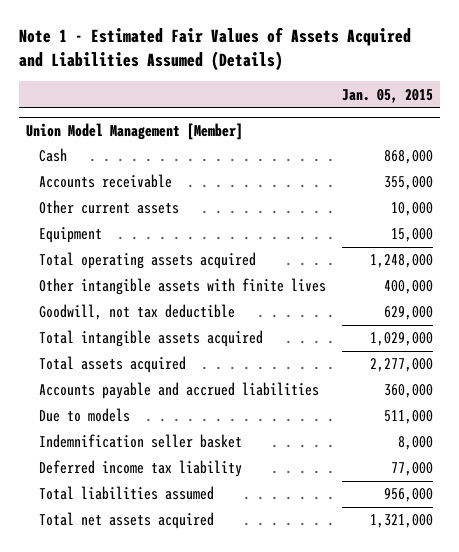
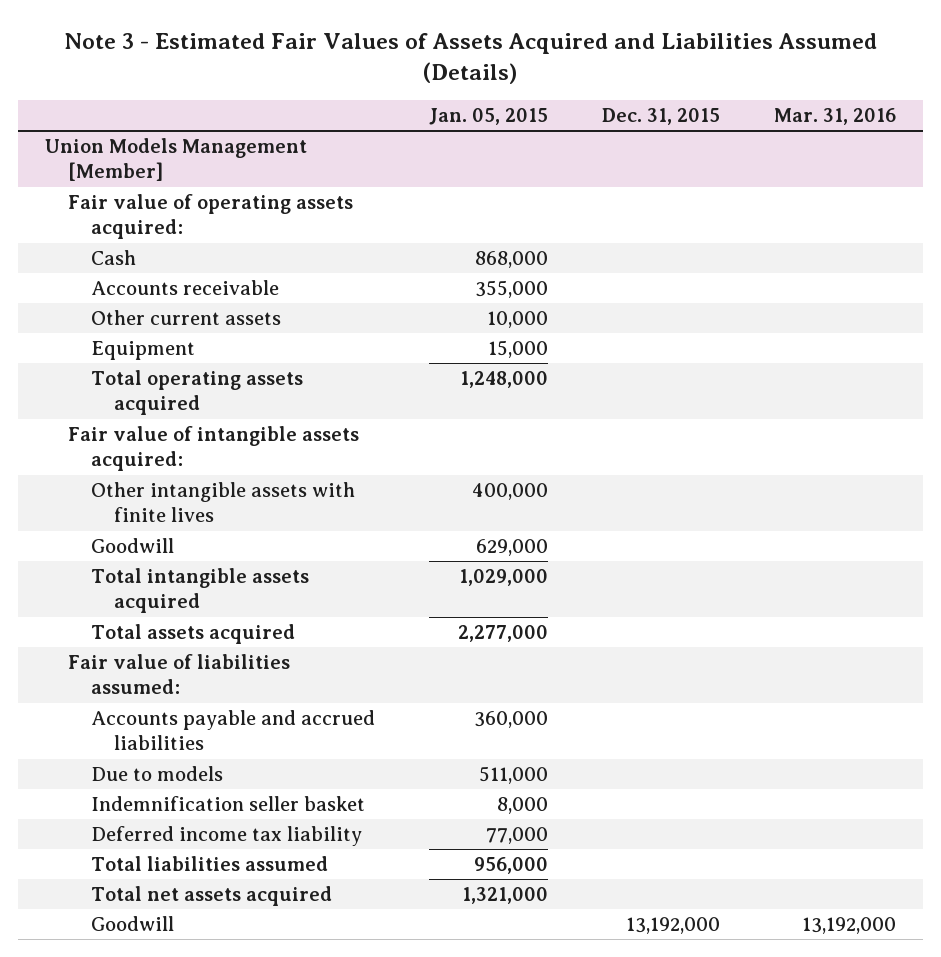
[18,27,411,72] Note 1 - Estimated Fair Values of Assets Acquired and Liabilities Assumed (Details) -> [64,32,878,84] Note 3 - Estimated Fair Values of Assets Acquired and Liabilities Assumed (Details)
none -> [601,108,720,126] Dec. 31, 2015
none -> [773,108,896,126] Mar. 31, 2016
[26,122,244,140] Union Model Management [Member] -> [44,138,307,182] Union Models Management [Member]
none -> [67,194,353,240] Fair value of operating assets acquired:
none -> [67,426,359,472] Fair value of intangible assets acquired:
[39,304,236,321] Goodwill, not tax deductible -> [90,538,174,554] Goodwill
none -> [67,654,290,695] Fair value of liabilities assumed:
none -> [90,916,174,932] Goodwill

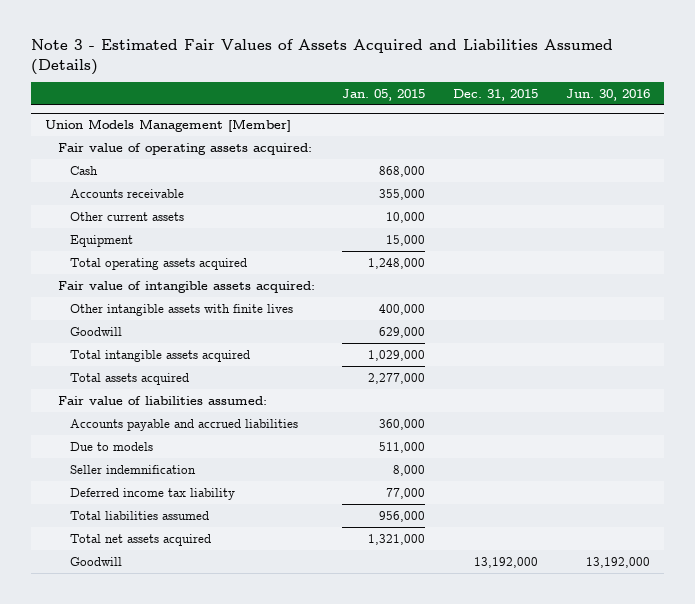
[773,108,896,126] Mar. 31, 2016 -> none
none -> [566,88,651,101] Jun. 30, 2016
[90,796,365,812] Indemnification seller basket -> [70,464,197,474] Seller indemnification

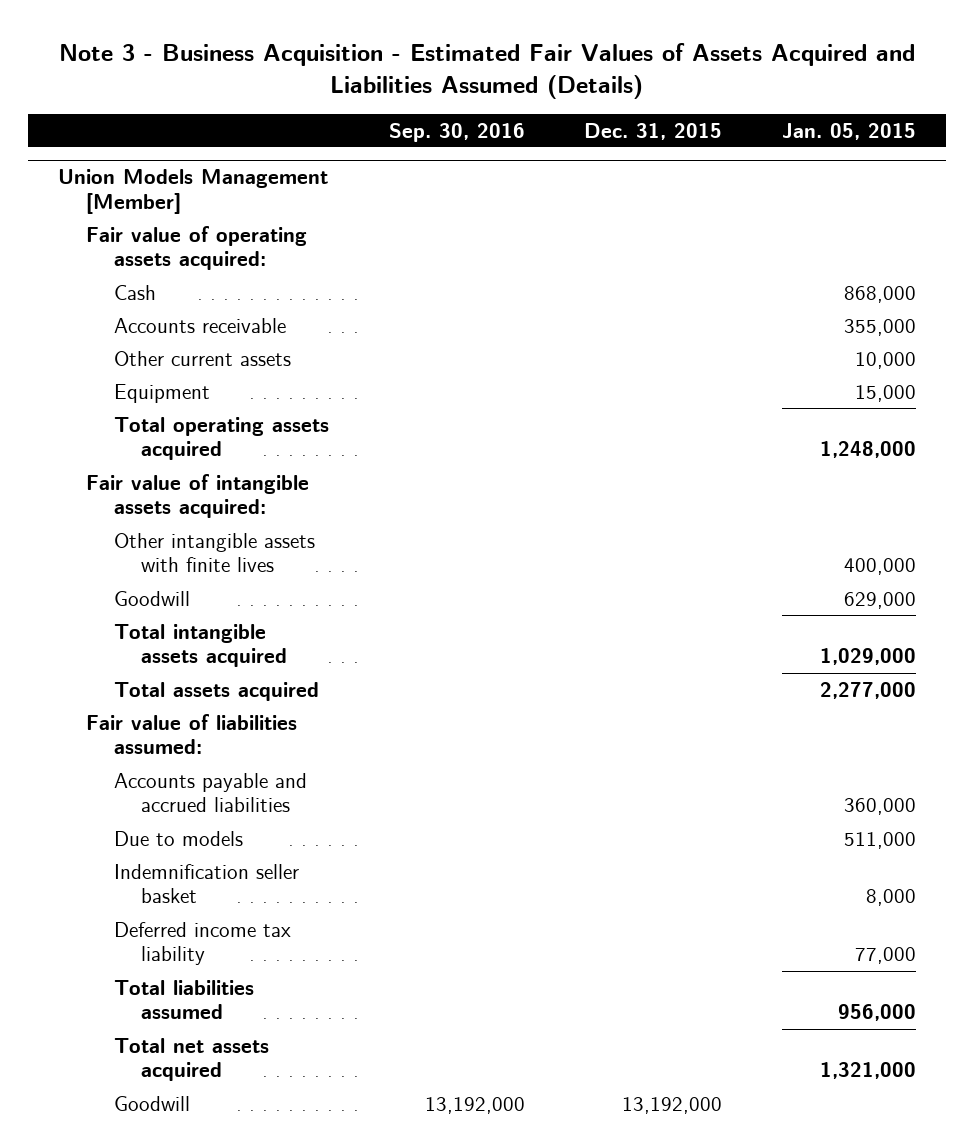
[30,39,613,75] Note 3 - Estimated Fair Values of Assets Acquired and Liabilities Assumed (Details) -> [59,42,916,100] Note 3 - Business Acquisition - Estimated Fair Values of Assets Acquired and Liabilities Assumed (Details)
[566,88,651,101] Jun. 30, 2016 -> none
none -> [388,122,525,142] Sep. 30, 2016
[70,464,197,474] Seller indemnification -> [113,863,299,904] Indemnification seller basket

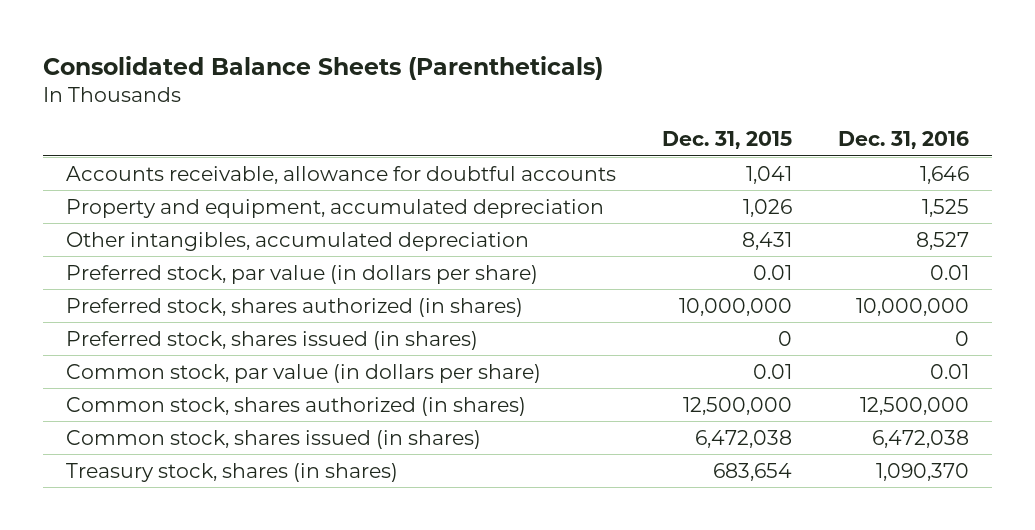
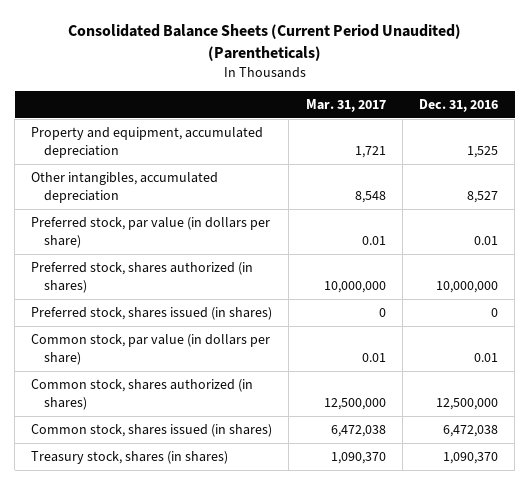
[42,55,603,80] Consolidated Balance Sheets (Parentheticals) -> [67,24,461,61] Consolidated Balance Sheets (Current Period Unaudited) (Parentheticals)
[661,131,792,150] Dec. 31, 2015 -> none
none -> [305,98,386,112] Mar. 31, 2017
[65,165,616,184] Accounts receivable, allowance for doubtful accounts -> none

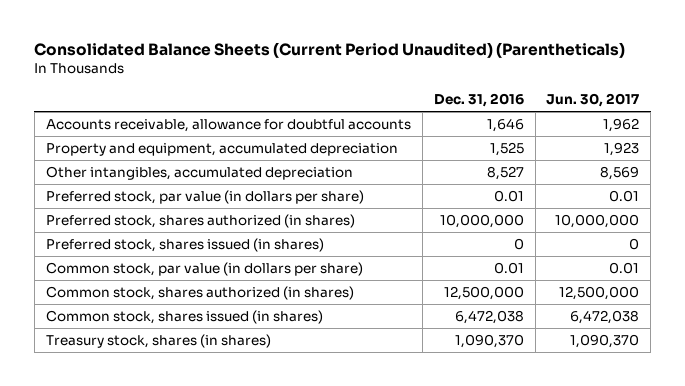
[305,98,386,112] Mar. 31, 2017 -> none
none -> [546,92,640,107] Jun. 30, 2017
none -> [45,119,411,133] Accounts receivable, allowance for doubtful accounts

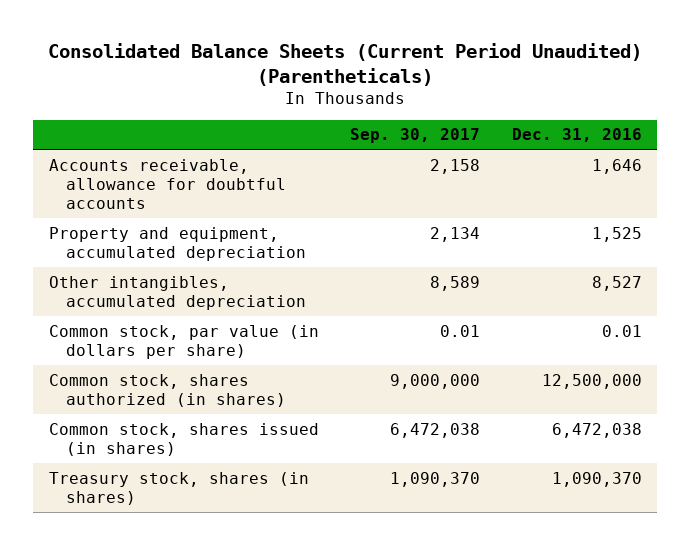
[546,92,640,107] Jun. 30, 2017 -> none
none -> [350,128,481,144] Sep. 30, 2017
[45,190,364,205] Preferred stock, par value (in dollars per share) -> none
[45,214,355,229] Preferred stock, shares authorized (in shares) -> none
[45,238,324,253] Preferred stock, shares issued (in shares) -> none

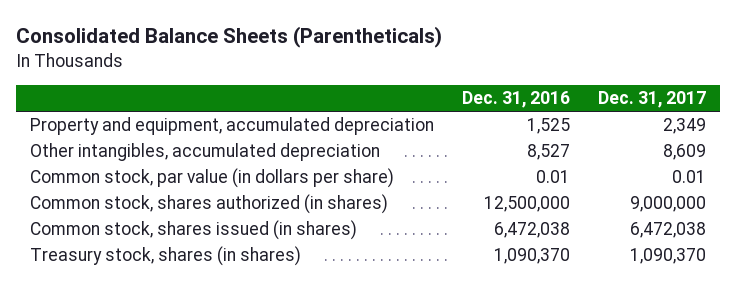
[48,42,643,86] Consolidated Balance Sheets (Current Period Unaudited) (Parentheticals) -> [15,26,442,49] Consolidated Balance Sheets (Parentheticals)
[350,128,481,144] Sep. 30, 2017 -> none
none -> [597,91,706,109] Dec. 31, 2017
[48,158,286,209] Accounts receivable, allowance for doubtful accounts -> none

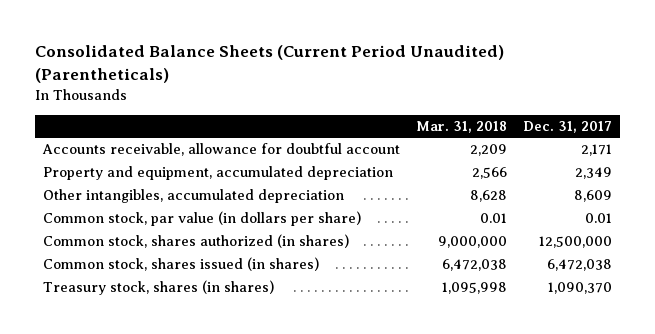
[15,26,442,49] Consolidated Balance Sheets (Parentheticals) -> [34,45,504,84] Consolidated Balance Sheets (Current Period Unaudited) (Parentheticals)
[461,91,570,109] Dec. 31, 2016 -> none
none -> [415,121,507,134] Mar. 31, 2018
none -> [41,143,400,157] Accounts receivable, allowance for doubtful account
[629,196,706,213] 9,000,000 -> [539,236,613,249] 12,500,000

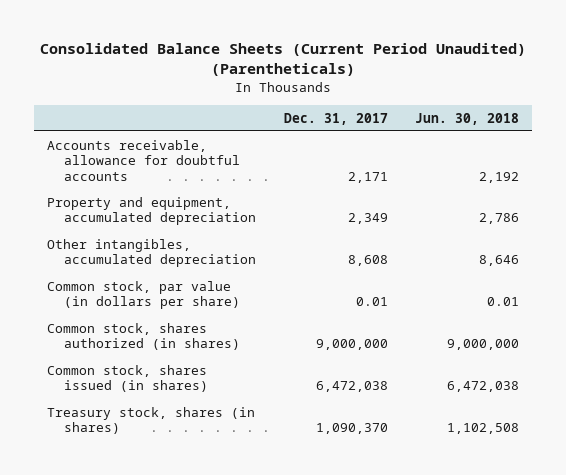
[415,121,507,134] Mar. 31, 2018 -> none
none -> [414,112,519,125] Jun. 30, 2018
[41,143,400,157] Accounts receivable, allowance for doubtful account -> [47,139,241,182] Accounts receivable, allowance for doubtful accounts
[574,190,613,203] 8,609 -> [347,255,388,267] 8,608
[539,236,613,249] 12,500,000 -> [315,339,388,351] 9,000,000

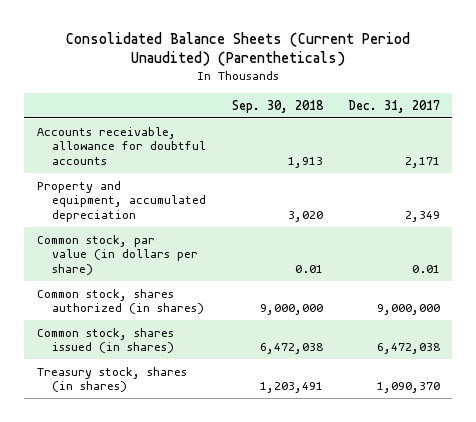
[414,112,519,125] Jun. 30, 2018 -> none
none -> [231,99,324,113] Sep. 30, 2018
[47,238,257,268] Other intangibles, accumulated depreciation -> none

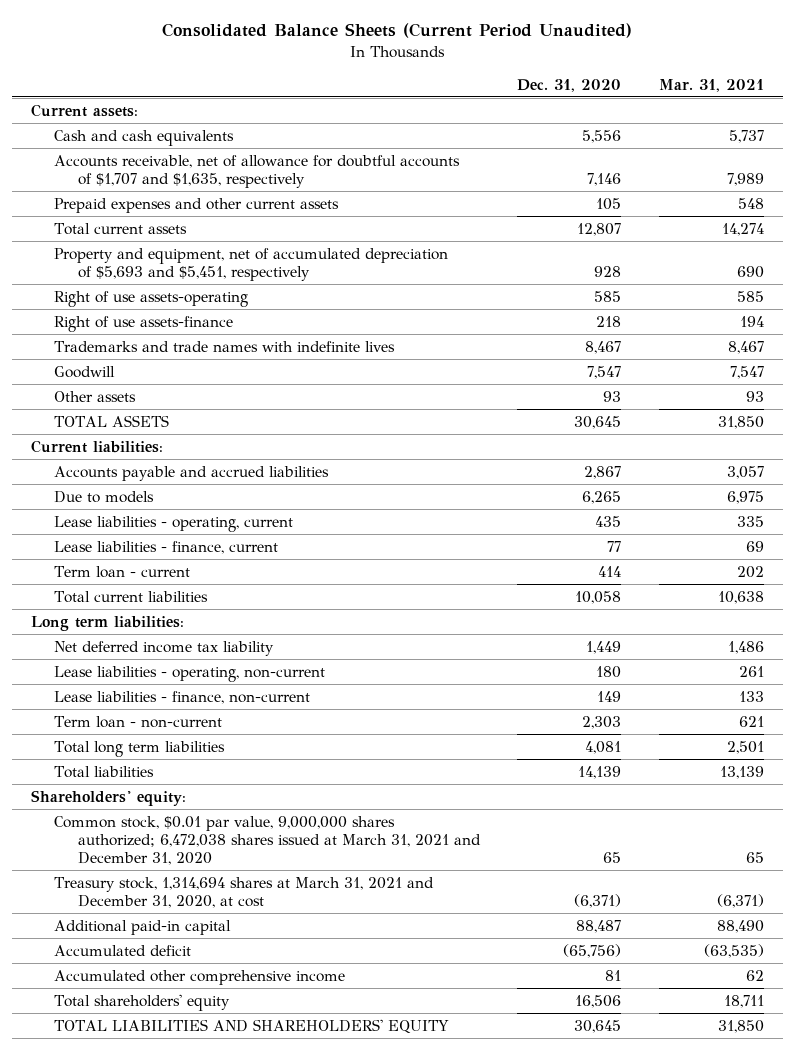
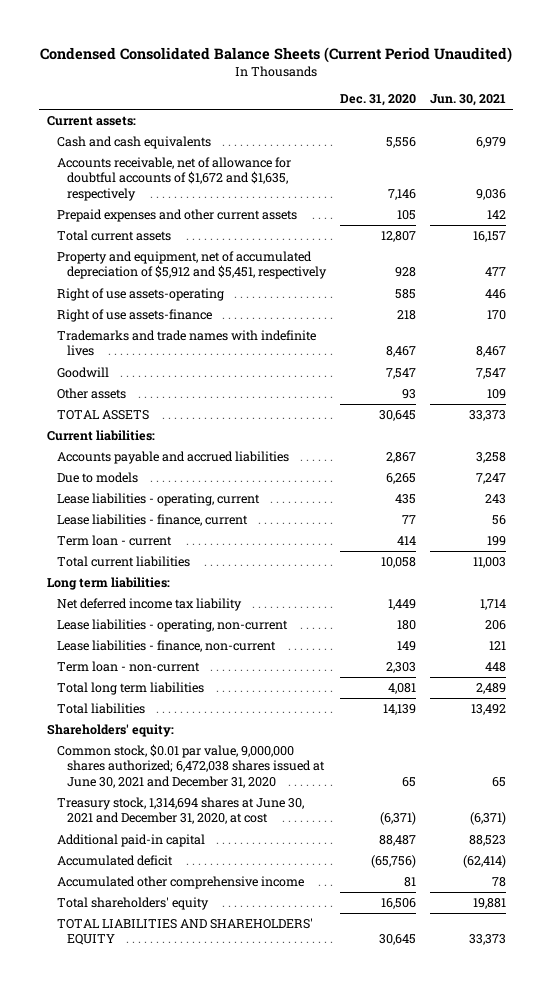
[162,23,633,39] Consolidated Balance Sheets (Current Period Unaudited) -> [40,46,513,63] Condensed Consolidated Balance Sheets (Current Period Unaudited)
[658,78,764,92] Mar. 31, 2021 -> none
none -> [429,94,506,107] Jun. 30, 2021
[54,154,461,188] Accounts receivable, net of allowance for doubtful accounts of $1,707 and $1,635, respectively -> [56,157,291,201] Accounts receivable, net of allowance for doubtful accounts of $1,672 and $1,635, respectively
[54,247,449,281] Property and equipment, net of accumulated depreciation of $5,693 and $5,451, respectively -> [56,251,327,280] Property and equipment, net of accumulated depreciation of $5,912 and $5,451, respectively
[54,815,481,865] Common stock, $0.01 par value, 9,000,000 shares authorized; 6,472,038 shares issued at March 31, 2021 and December 31, 2020 -> [56,744,325,788] Common stock, $0.01 par value, 9,000,000 shares authorized; 6,472,038 shares issued at June 30, 2021 and December 31, 2020
[54,876,435,908] Treasury stock, 1,314,694 shares at March 31, 2021 and December 31, 2020, at cost -> [56,797,304,825] Treasury stock, 1,314,694 shares at June 30, 2021 and December 31, 2020, at cost

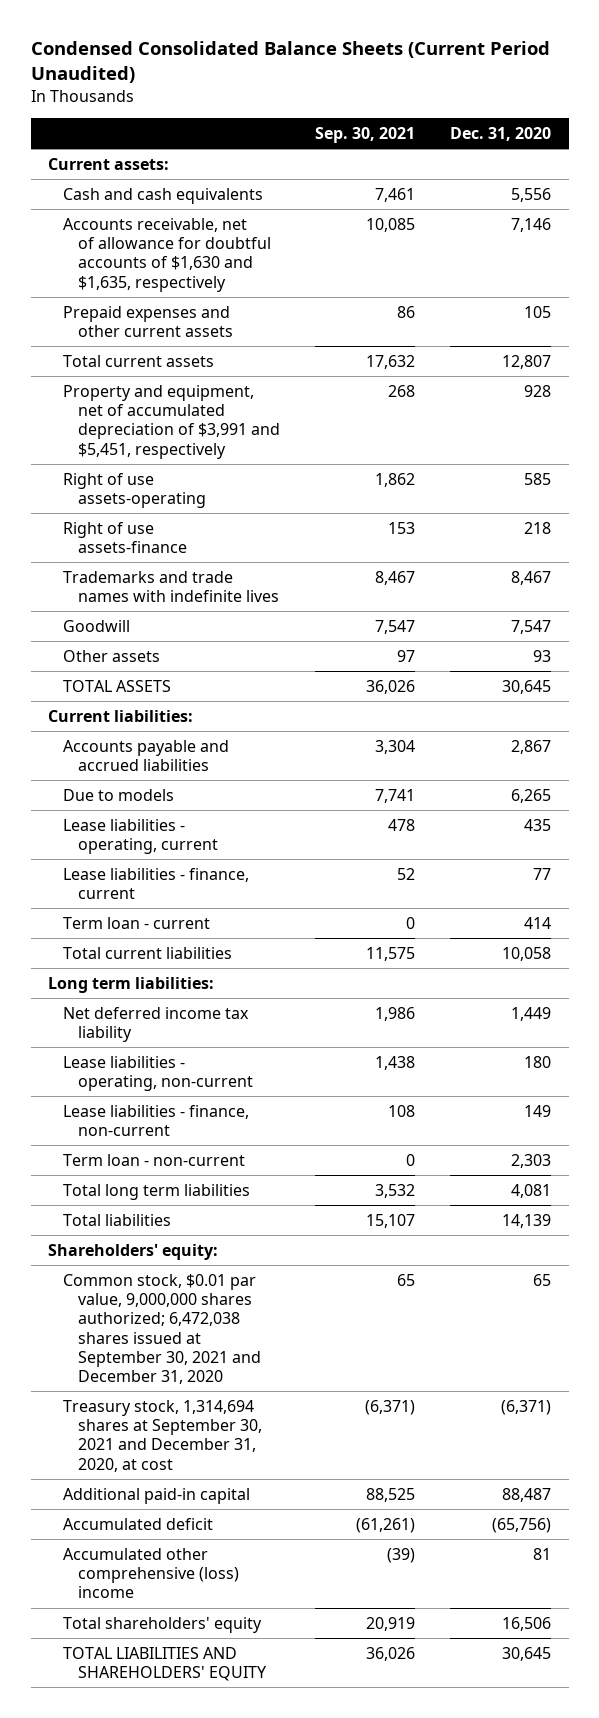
[429,94,506,107] Jun. 30, 2021 -> none
none -> [315,127,416,144] Sep. 30, 2021
[56,157,291,201] Accounts receivable, net of allowance for doubtful accounts of $1,672 and $1,635, respectively -> [63,217,272,292] Accounts receivable, net of allowance for doubtful accounts of $1,630 and $1,635, respectively
[56,251,327,280] Property and equipment, net of accumulated depreciation of $5,912 and $5,451, respectively -> [63,384,281,459] Property and equipment, net of accumulated depreciation of $3,991 and $5,451, respectively
[56,744,325,788] Common stock, $0.01 par value, 9,000,000 shares authorized; 6,472,038 shares issued at June 30, 2021 and December 31, 2020 -> [63,1273,262,1385] Common stock, $0.01 par value, 9,000,000 shares authorized; 6,472,038 shares issued at September 30, 2021 and December 31, 2020
[56,797,304,825] Treasury stock, 1,314,694 shares at June 30, 2021 and December 31, 2020, at cost -> [63,1399,263,1472] Treasury stock, 1,314,694 shares at September 30, 2021 and December 31, 2020, at cost
[56,876,304,890] Accumulated other comprehensive income -> [63,1547,240,1599] Accumulated other comprehensive (loss) income

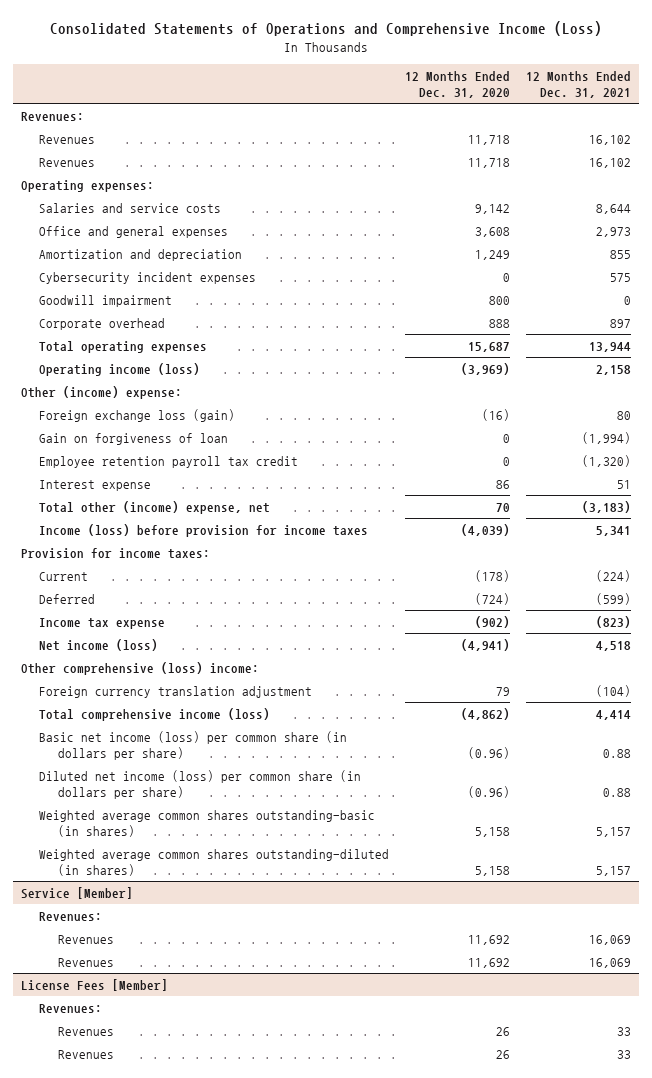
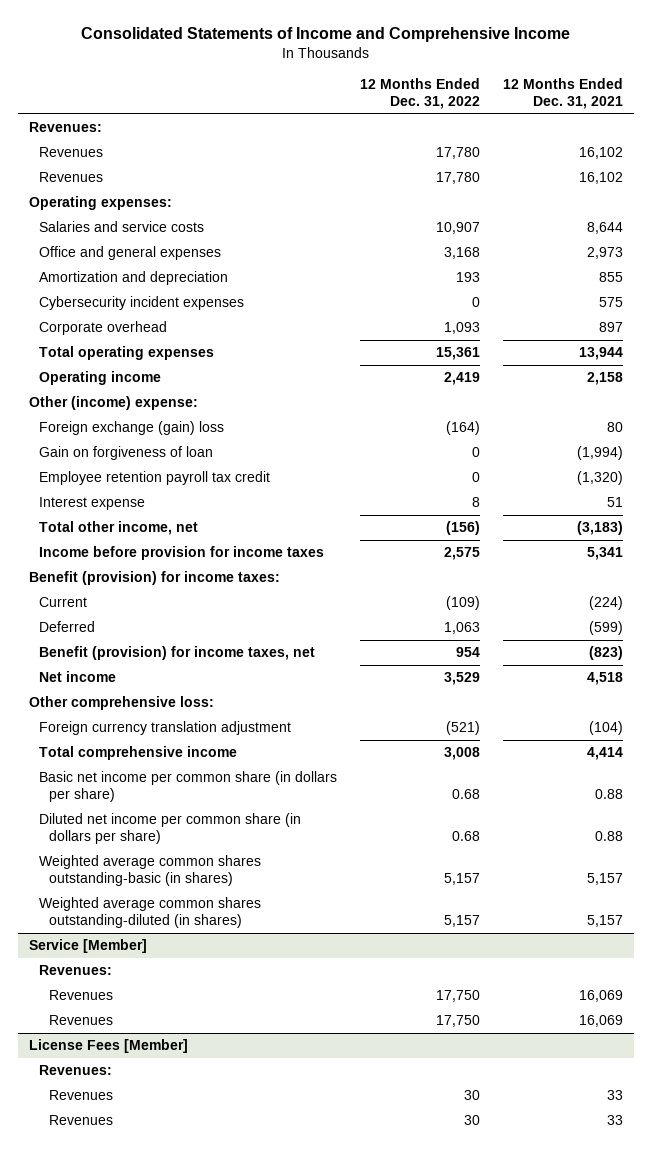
[49,21,602,37] Consolidated Statements of Operations and Comprehensive Income (Loss) -> [80,27,570,43] Consolidated Statements of Income and Comprehensive Income
[405,70,511,98] 12 Months Ended Dec. 31, 2020 -> none
none -> [360,78,481,110] 12 Months Ended Dec. 31, 2022
[39,294,173,307] Goodwill impairment -> none
[39,362,201,376] Operating income (loss) -> [39,371,162,386] Operating income
[39,408,236,422] Foreign exchange loss (gain) -> [39,421,225,436] Foreign exchange (gain) loss
[39,500,271,514] Total other (income) expense, net -> [39,521,199,536] Total other income, net
[39,523,369,537] Income (loss) before provision for income taxes -> [39,546,325,561] Income before provision for income taxes
[20,547,210,559] Provision for income taxes: -> [29,571,281,586] Benefit (provision) for income taxes:
[39,617,166,629] Income tax expense -> [39,646,316,661] Benefit (provision) for income taxes, net
[39,638,159,651] Net income (loss) -> [39,671,117,683] Net income
[20,661,259,675] Other comprehensive (loss) income: -> [29,696,215,711] Other comprehensive loss:
[39,707,271,721] Total comprehensive income (loss) -> [39,746,238,761] Total comprehensive income
[39,730,348,760] Basic net income (loss) per common share (in dollars per share) -> [39,771,338,803] Basic net income per common share (in dollars per share)
[39,769,362,799] Diluted net income (loss) per common share (in dollars per share) -> [39,813,302,845] Diluted net income per common share (in dollars per share)

